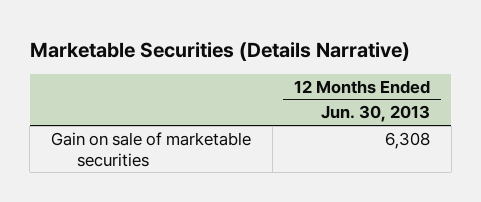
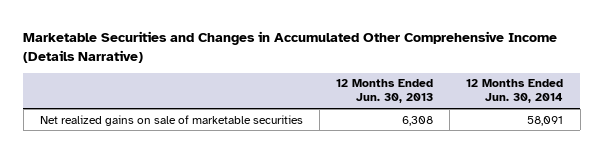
[29,41,410,61] Marketable Securities (Details Narrative) -> [23,31,558,63] Marketable Securities and Changes in Accumulated Other Comprehensive Income (Details Narrative)
none -> [466,79,564,104] 12 Months Ended Jun. 30, 2014
[51,131,252,167] Gain on sale of marketable securities -> [40,114,304,126] Net realized gains on sale of marketable securities

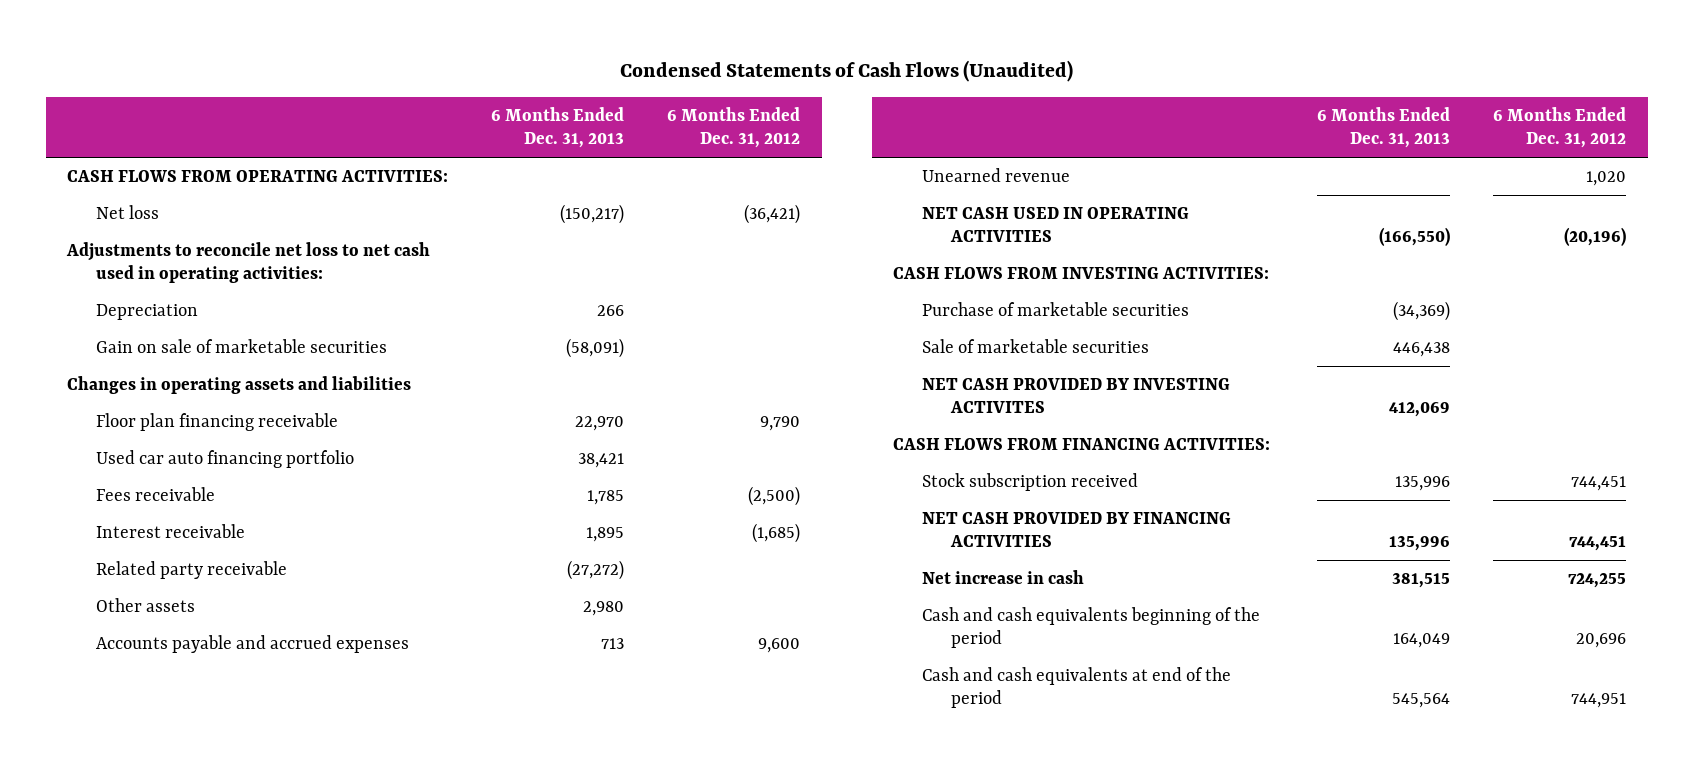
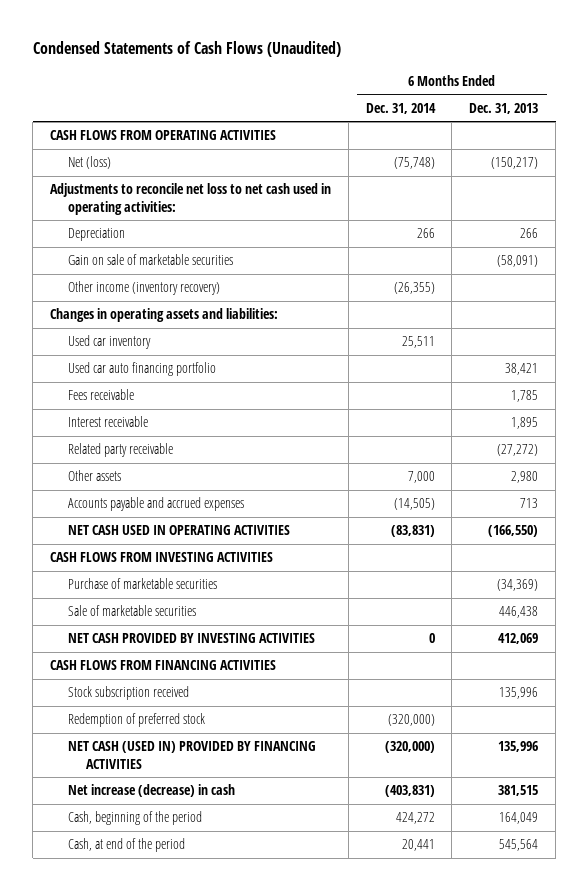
[667,107,801,149] 6 Months Ended Dec. 31, 2012 -> none
none -> [365,102,436,114] Dec. 31, 2014
[67,170,449,183] CASH FLOWS FROM OPERATING ACTIVITIES: -> [49,130,276,141] CASH FLOWS FROM OPERATING ACTIVITIES
[96,205,160,220] Net loss -> [67,156,111,170] Net (loss)
[96,413,339,432] Floor plan financing receivable -> none
none -> [67,281,220,296] Other income (inventory recovery)
[67,376,412,395] Changes in operating assets and liabilities -> [49,308,278,323] Changes in operating assets and liabilities:
none -> [67,335,151,350] Used car inventory
[922,168,1071,183] Unearned revenue -> none
[893,267,1270,280] CASH FLOWS FROM INVESTING ACTIVITIES: -> [49,552,273,563] CASH FLOWS FROM INVESTING ACTIVITIES
[922,378,1231,414] NET CASH PROVIDED BY INVESTING ACTIVITES -> [67,633,315,644] NET CASH PROVIDED BY INVESTING ACTIVITIES
[893,438,1271,451] CASH FLOWS FROM FINANCING ACTIVITIES: -> [49,660,276,671] CASH FLOWS FROM FINANCING ACTIVITIES
none -> [67,713,205,728] Redemption of preferred stock
[922,512,1232,548] NET CASH PROVIDED BY FINANCING ACTIVITIES -> [67,741,316,769] NET CASH (USED IN) PROVIDED BY FINANCING ACTIVITIES
[922,570,1085,585] Net increase in cash -> [67,784,235,798] Net increase (decrease) in cash
[922,607,1261,649] Cash and cash equivalents beginning of the period -> [67,811,202,826] Cash, beginning of the period
[922,667,1232,709] Cash and cash equivalents at end of the period -> [67,838,185,853] Cash, at end of the period

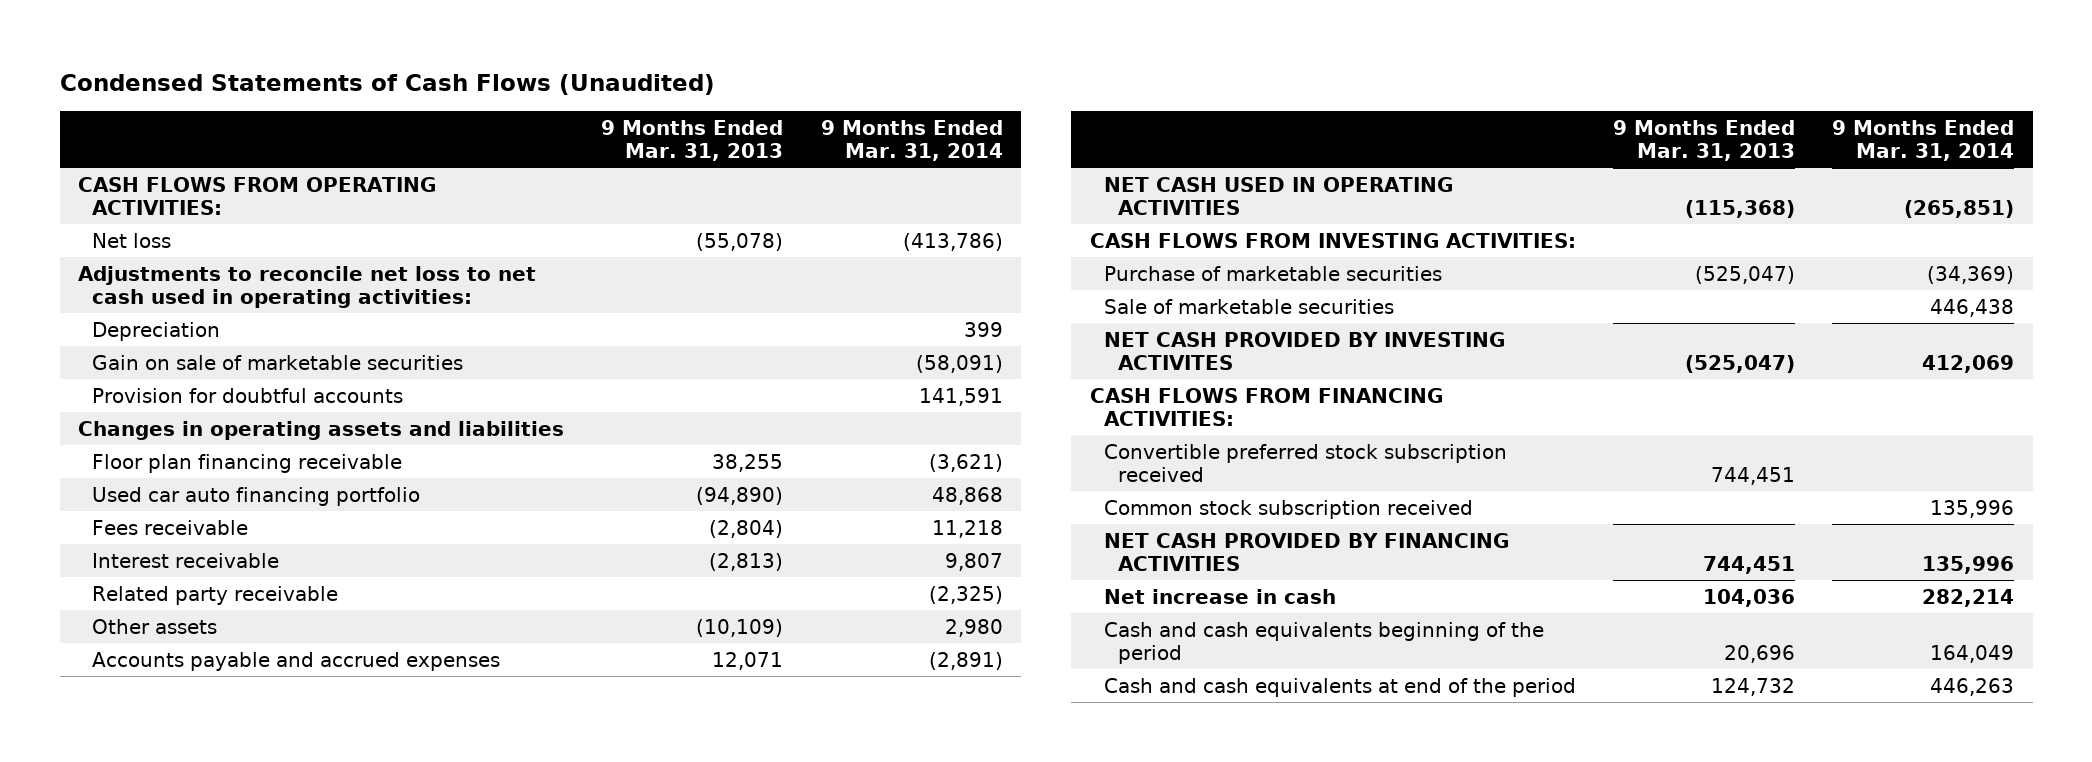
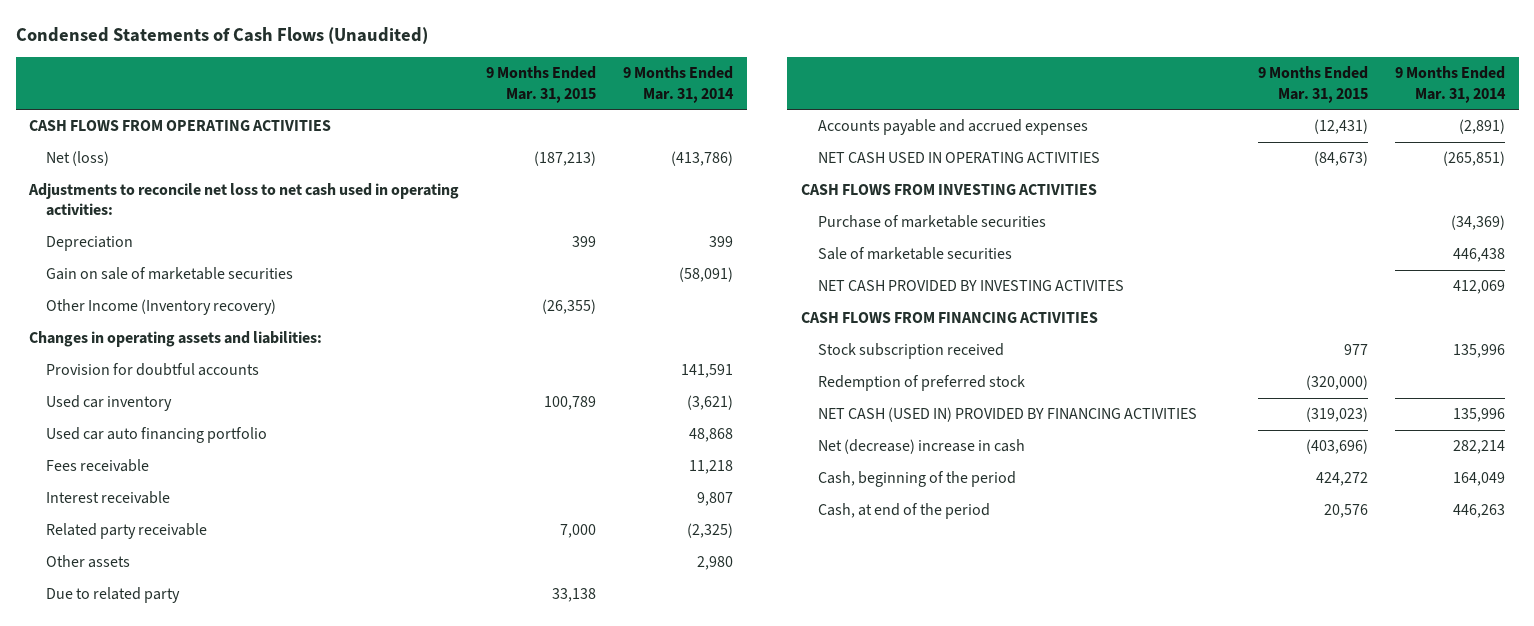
[601,119,784,161] 9 Months Ended Mar. 31, 2013 -> none
none -> [486,66,597,103] 9 Months Ended Mar. 31, 2015
[78,177,437,216] CASH FLOWS FROM OPERATING ACTIVITIES: -> [29,120,332,132] CASH FLOWS FROM OPERATING ACTIVITIES
[92,233,172,249] Net loss -> [46,151,110,167] Net (loss)
none -> [46,299,277,316] Other Income (Inventory recovery)
none -> [29,331,323,348] Changes in operating assets and liabilities:
[78,421,565,441] Changes in operating assets and liabilities -> none
[92,454,403,474] Floor plan financing receivable -> [46,395,173,412] Used car inventory
none -> [46,587,181,604] Due to related party
[1089,233,1576,249] CASH FLOWS FROM INVESTING ACTIVITIES: -> [800,184,1097,196] CASH FLOWS FROM INVESTING ACTIVITIES
[1103,444,1507,483] Convertible preferred stock subscription received -> none
[1089,388,1443,427] CASH FLOWS FROM FINANCING ACTIVITIES: -> [800,312,1098,324] CASH FLOWS FROM FINANCING ACTIVITIES
[1103,500,1473,520] Common stock subscription received -> [817,343,1004,360] Stock subscription received
none -> [817,375,1025,392] Redemption of preferred stock
[1103,533,1509,572] NET CASH PROVIDED BY FINANCING ACTIVITIES -> [817,407,1197,423] NET CASH (USED IN) PROVIDED BY FINANCING ACTIVITIES
[1103,589,1336,605] Net increase in cash -> [817,439,1025,455] Net (decrease) increase in cash
[1103,622,1544,665] Cash and cash equivalents beginning of the period -> [817,471,1016,488] Cash, beginning of the period
[1103,678,1576,698] Cash and cash equivalents at end of the period -> [817,503,990,520] Cash, at end of the period

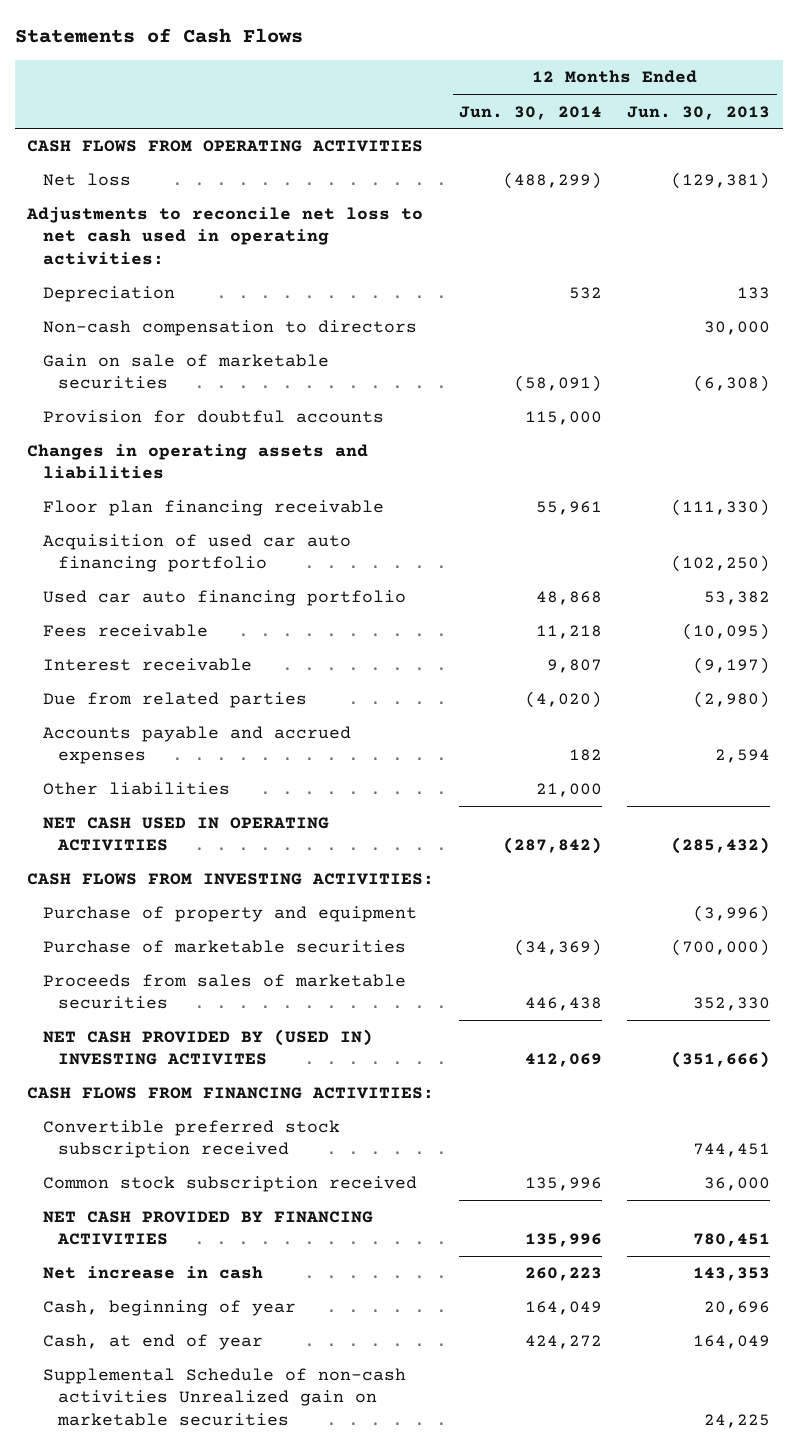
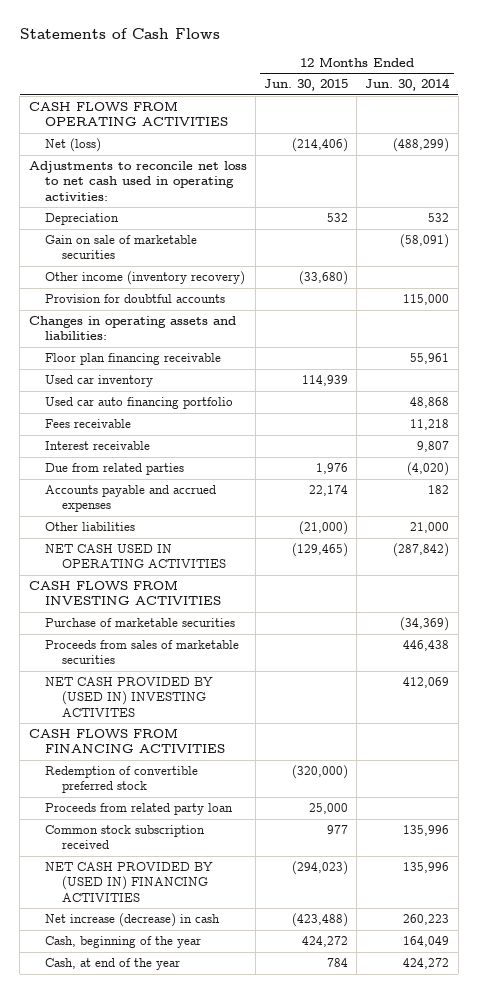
[627,105,771,120] Jun. 30, 2013 -> none
none -> [264,79,349,92] Jun. 30, 2015
[42,173,131,187] Net loss -> [45,138,102,153] Net (loss)
[42,320,417,337] Non-cash compensation to directors -> none
none -> [45,271,246,286] Other income (inventory recovery)
[27,444,369,480] Changes in operating assets and liabilities -> [28,316,236,341] Changes in operating assets and liabilities:
[42,534,351,573] Acquisition of used car auto financing portfolio -> none
none -> [45,375,154,388] Used car inventory
[42,906,417,923] Purchase of property and equipment -> none
[27,873,435,886] CASH FLOWS FROM INVESTING ACTIVITIES: -> [28,580,222,606] CASH FLOWS FROM INVESTING ACTIVITIES
[42,1120,340,1159] Convertible preferred stock subscription received -> none
[27,1087,435,1100] CASH FLOWS FROM FINANCING ACTIVITIES: -> [28,728,226,754] CASH FLOWS FROM FINANCING ACTIVITIES
none -> [45,766,199,794] Redemption of convertible preferred stock
none -> [45,803,234,816] Proceeds from related party loan
[42,1368,406,1426] Supplemental Schedule of non-cash activities Unrealized gain on marketable securities -> none
[42,1211,373,1246] NET CASH PROVIDED BY FINANCING ACTIVITIES -> [45,862,214,902] NET CASH PROVIDED BY (USED IN) FINANCING ACTIVITIES
[42,1266,263,1280] Net increase in cash -> [45,913,221,928] Net increase (decrease) in cash
[42,1300,296,1317] Cash, beginning of year -> [45,936,202,949] Cash, beginning of the year
[42,1334,263,1351] Cash, at end of year -> [45,958,181,971] Cash, at end of the year

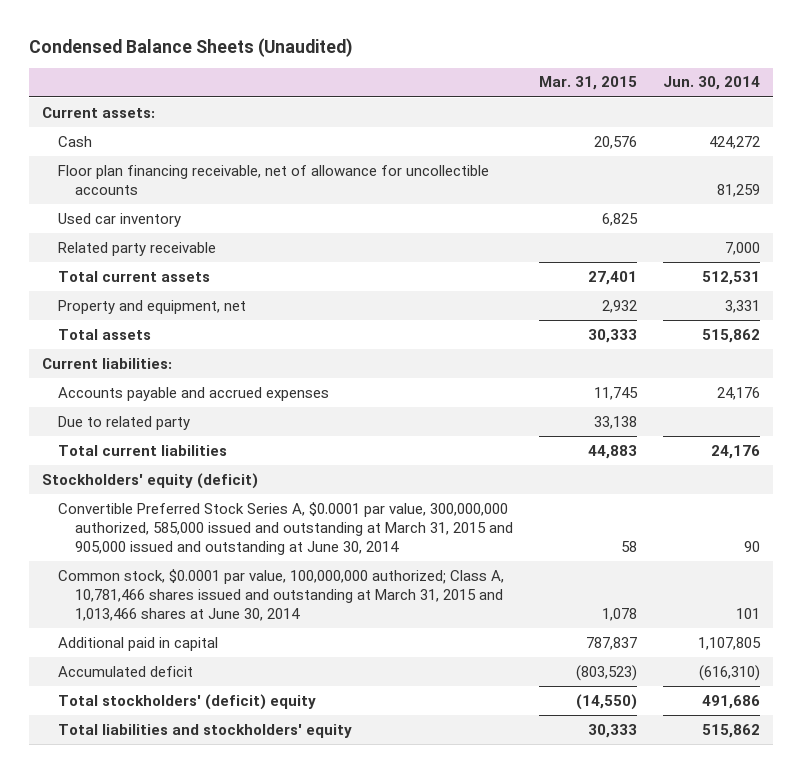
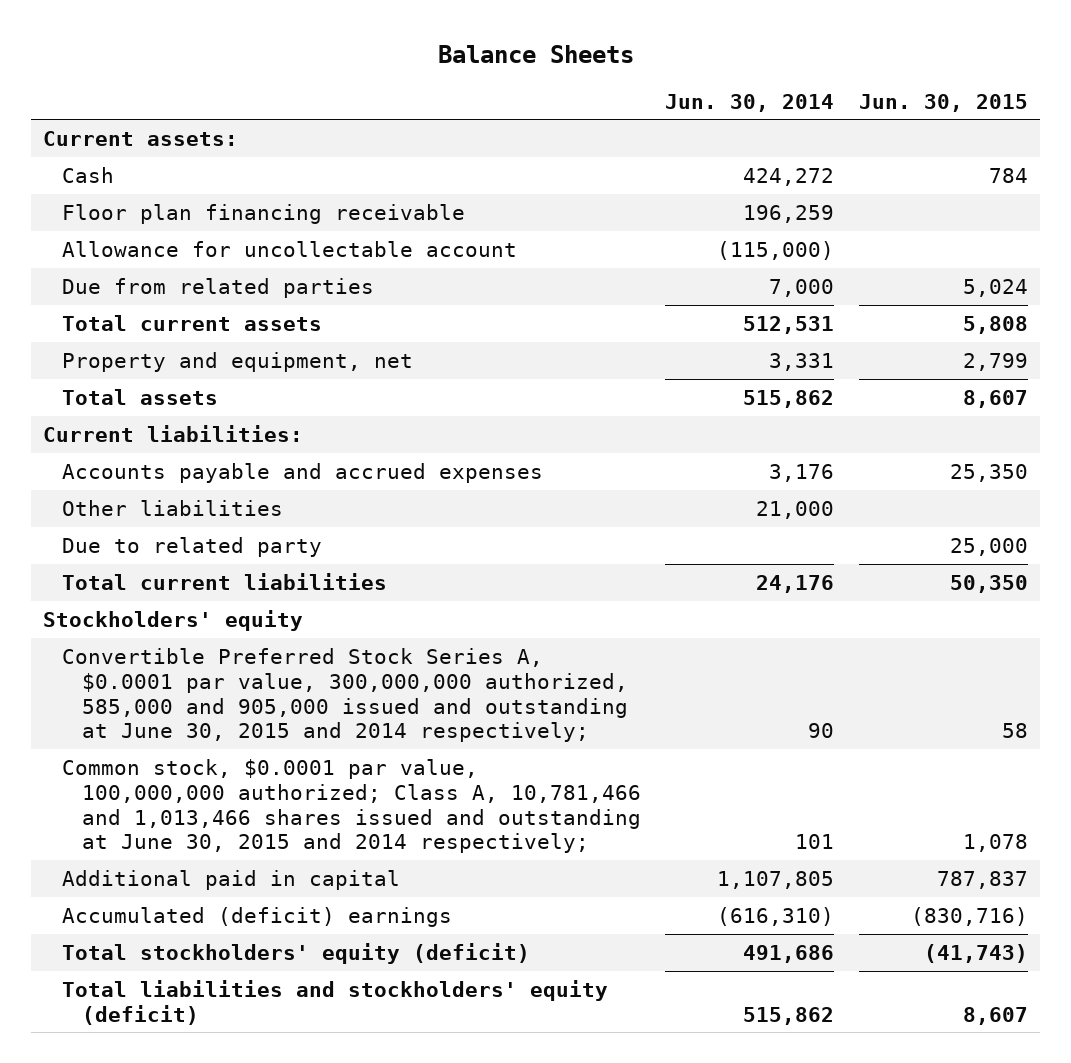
[28,37,353,57] Condensed Balance Sheets (Unaudited) -> [437,44,634,63] Balance Sheets
[538,76,637,91] Mar. 31, 2015 -> none
none -> [858,93,1028,112] Jun. 30, 2015
[58,212,182,227] Used car inventory -> none
[58,164,490,195] Floor plan financing receivable, net of allowance for uncollectible accounts -> [62,203,466,224] Floor plan financing receivable
[716,183,760,197] 81,259 -> [743,204,835,223] 196,259
none -> [62,240,518,257] Allowance for uncollectable account
[58,241,217,256] Related party receivable -> [62,277,375,298] Due from related parties
[716,386,760,400] 24,176 -> [769,463,835,482] 3,176
none -> [62,499,284,516] Other liabilities
[41,472,258,489] Stockholders' equity (deficit) -> [43,609,304,631] Stockholders' equity
[58,501,513,555] Convertible Preferred Stock Series A, $0.0001 par value, 300,000,000 authorized, 585,000 issued and outstanding at March 31, 2015 and 905,000 issued and outstanding at June 30, 2014 -> [62,647,628,743] Convertible Preferred Stock Series A, $0.0001 par value, 300,000,000 authorized, 585,000 and 905,000 issued and outstanding at June 30, 2015 and 2014 respectively;
[58,568,505,621] Common stock, $0.0001 par value, 100,000,000 authorized; Class A, 10,781,466 shares issued and outstanding at March 31, 2015 and 1,013,466 shares at June 30, 2014 -> [62,758,641,854] Common stock, $0.0001 par value, 100,000,000 authorized; Class A, 10,781,466 and 1,013,466 shares issued and outstanding at June 30, 2015 and 2014 respectively;
[58,665,194,677] Accumulated deficit -> [62,906,453,927] Accumulated (deficit) earnings
[58,693,317,710] Total stockholders' (deficit) equity -> [62,942,531,964] Total stockholders' equity (deficit)
[58,723,353,738] Total liabilities and stockholders' equity -> [62,979,609,1025] Total liabilities and stockholders' equity (deficit)

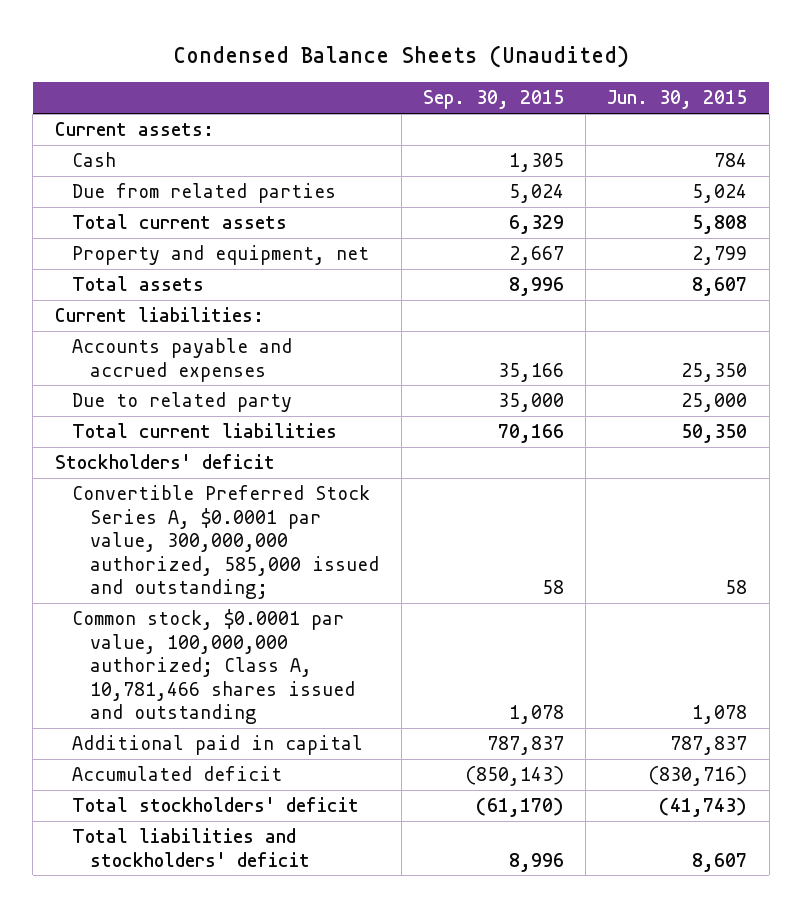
[437,44,634,63] Balance Sheets -> [172,44,629,68] Condensed Balance Sheets (Unaudited)
[665,93,835,112] Jun. 30, 2014 -> none
none -> [422,90,564,110] Sep. 30, 2015
[62,203,466,224] Floor plan financing receivable -> none
[62,240,518,257] Allowance for uncollectable account -> none
[62,499,284,516] Other liabilities -> none
[43,609,304,631] Stockholders' equity -> [54,454,275,470] Stockholders' deficit
[62,647,628,743] Convertible Preferred Stock Series A, $0.0001 par value, 300,000,000 authorized, 585,000 and 905,000 issued and outstanding at June 30, 2015 and 2014 respectively; -> [72,485,380,600] Convertible Preferred Stock Series A, $0.0001 par value, 300,000,000 authorized, 585,000 issued and outstanding;
[62,758,641,854] Common stock, $0.0001 par value, 100,000,000 authorized; Class A, 10,781,466 and 1,013,466 shares issued and outstanding at June 30, 2015 and 2014 respectively; -> [72,609,356,725] Common stock, $0.0001 par value, 100,000,000 authorized; Class A, 10,781,466 shares issued and outstanding
[62,906,453,927] Accumulated (deficit) earnings -> [72,766,283,782] Accumulated deficit
[62,942,531,964] Total stockholders' equity (deficit) -> [72,797,360,813] Total stockholders' deficit
[62,979,609,1025] Total liabilities and stockholders' equity (deficit) -> [72,828,311,867] Total liabilities and stockholders' deficit

